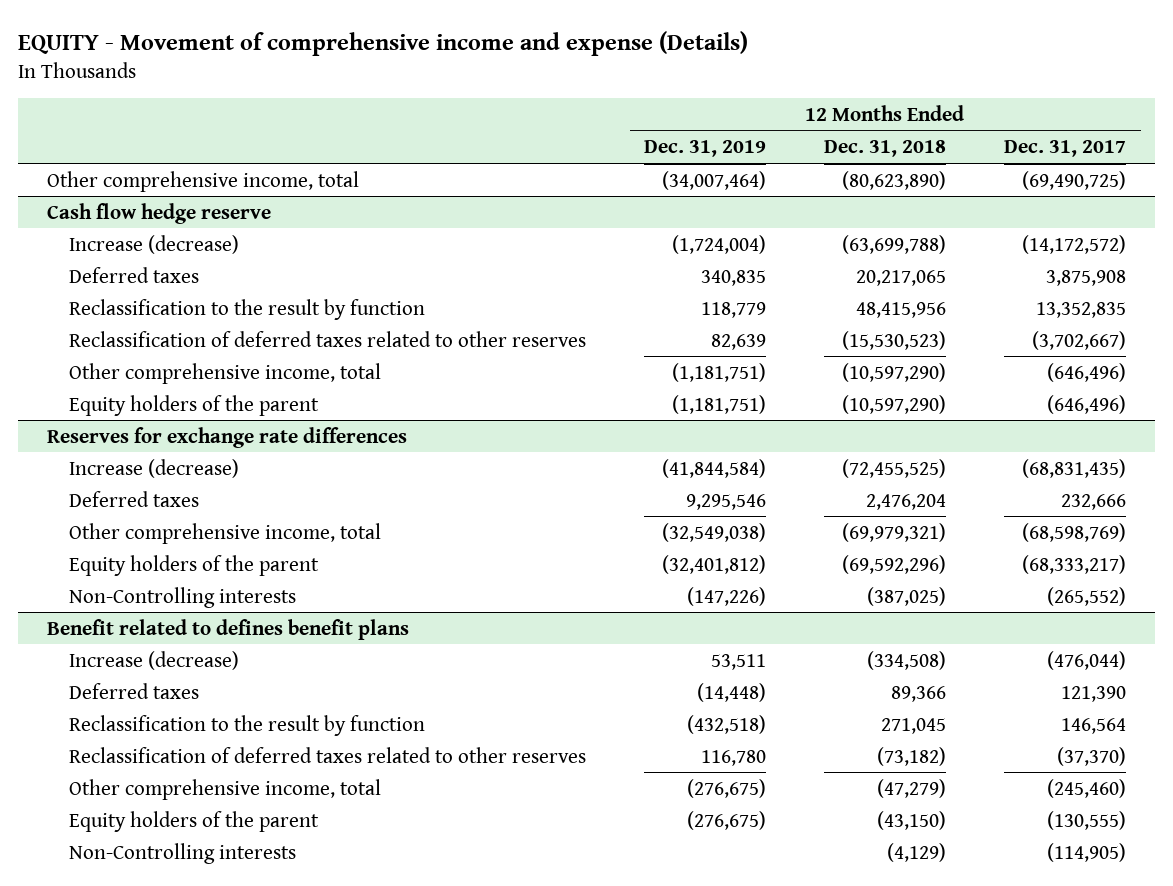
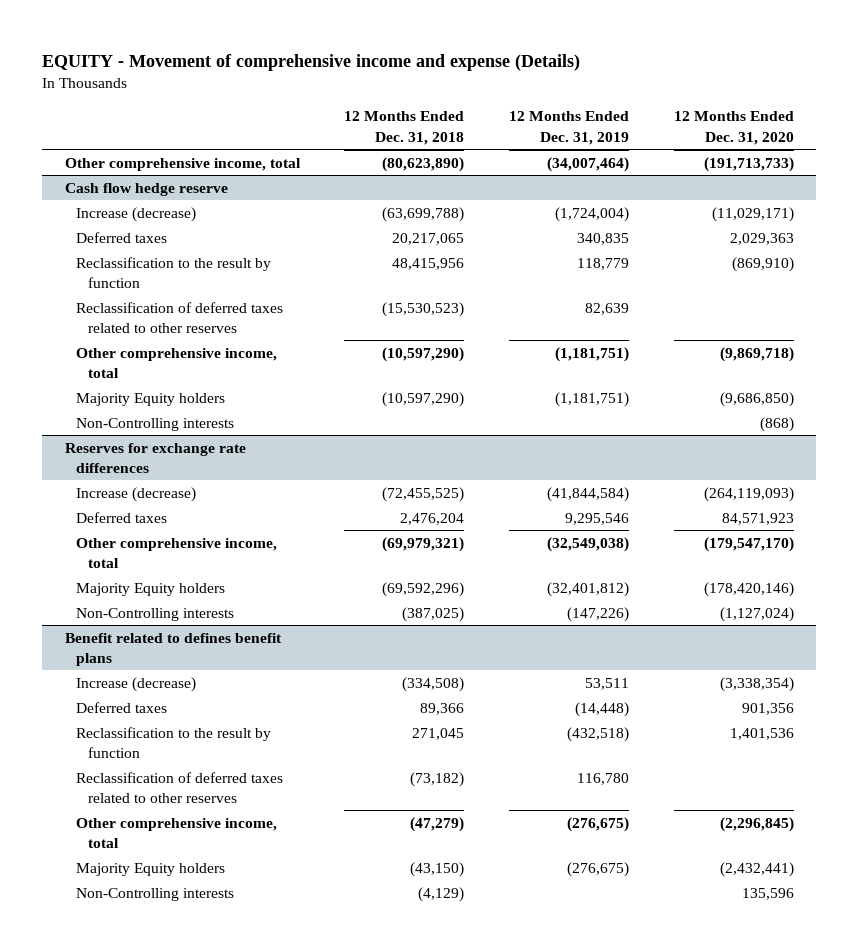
[1004,140,1127,158] Dec. 31, 2017 -> none
none -> [673,111,794,145] 12 Months Ended Dec. 31, 2020
[69,394,320,416] Equity holders of the parent -> [76,392,226,406] Majority Equity holders
none -> [76,417,235,431] Non-Controlling interests
[69,554,320,576] Equity holders of the parent -> [76,582,226,596] Majority Equity holders
[69,810,320,832] Equity holders of the parent -> [76,862,226,876] Majority Equity holders

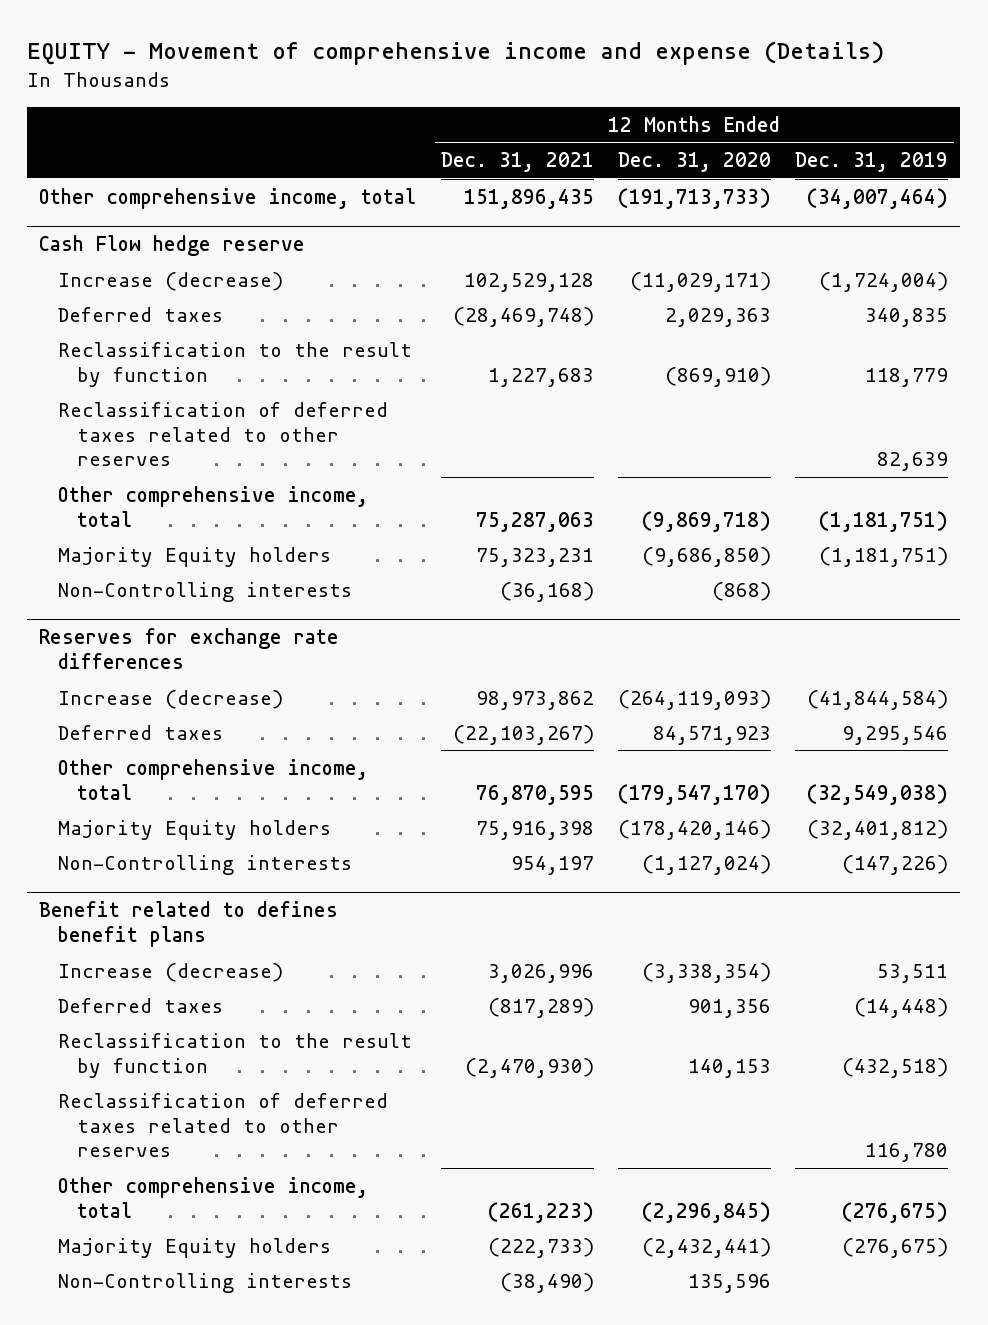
[344,111,465,145] 12 Months Ended Dec. 31, 2018 -> none
none -> [440,152,594,173] Dec. 31, 2021
[64,182,228,196] Cash flow hedge reserve -> [39,235,306,257] Cash Flow hedge reserve
[729,727,794,740] 1,401,536 -> [687,1058,771,1078] 140,153

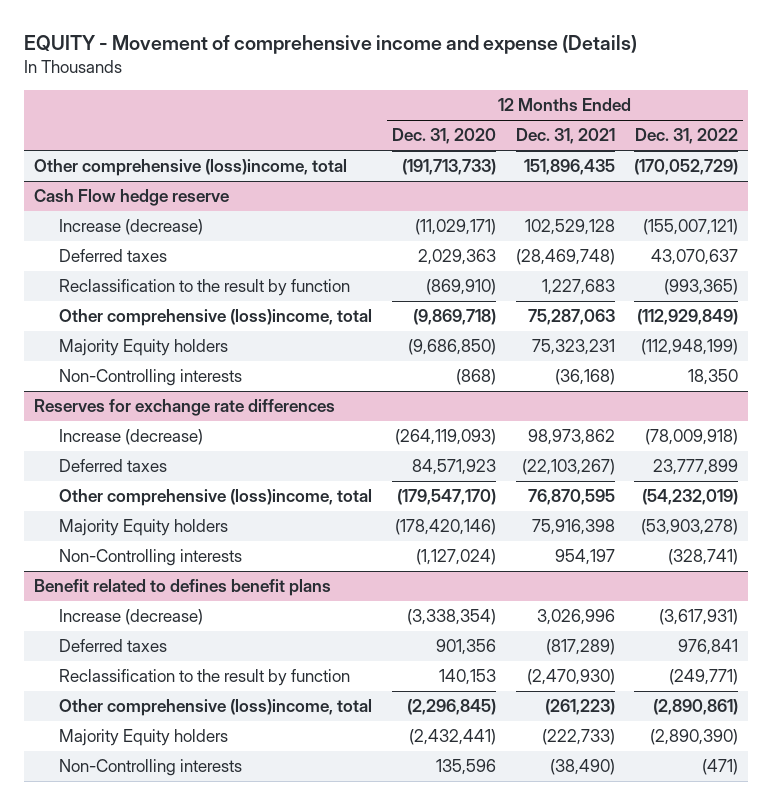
[795,152,949,173] Dec. 31, 2019 -> none
none -> [635,128,739,145] Dec. 31, 2022
[39,187,417,209] Other comprehensive income, total -> [33,159,347,177] Other comprehensive (loss)income, total
[58,401,389,467] Reclassification of deferred taxes related to other reserves -> none
[58,485,369,527] Other comprehensive income, total -> [59,309,373,327] Other comprehensive (loss)income, total
[58,758,369,800] Other comprehensive income, total -> [59,489,373,507] Other comprehensive (loss)income, total
[58,1092,389,1158] Reclassification of deferred taxes related to other reserves -> none
[58,1176,369,1218] Other comprehensive income, total -> [59,699,373,717] Other comprehensive (loss)income, total

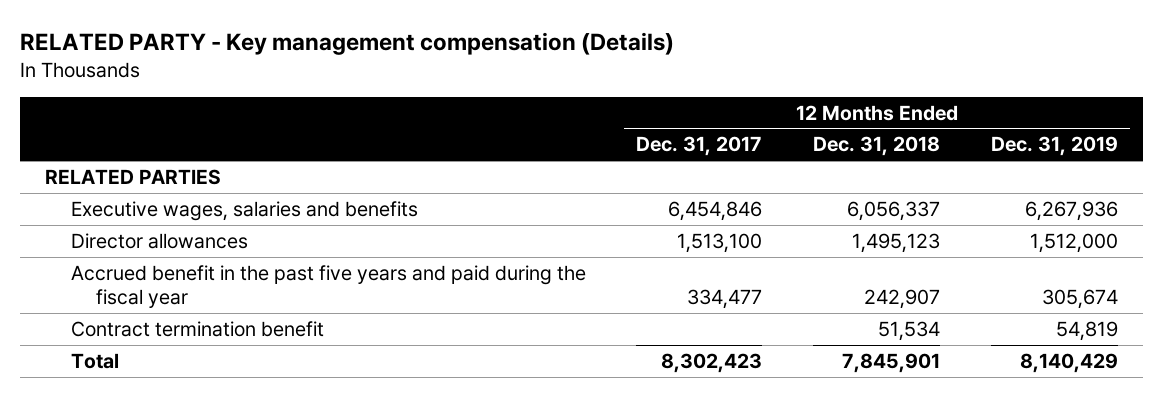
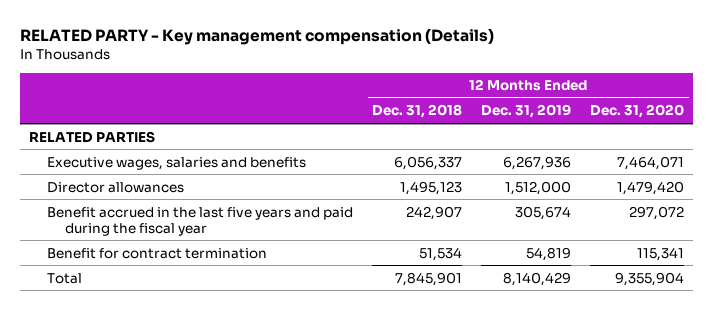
[636,136,763,157] Dec. 31, 2017 -> none
none -> [590,104,685,119] Dec. 31, 2020
[70,264,586,308] Accrued benefit in the past five years and paid during the fiscal year -> [47,206,354,236] Benefit accrued in the last five years and paid during the fiscal year
[70,320,324,337] Contract termination benefit -> [47,247,268,259] Benefit for contract termination

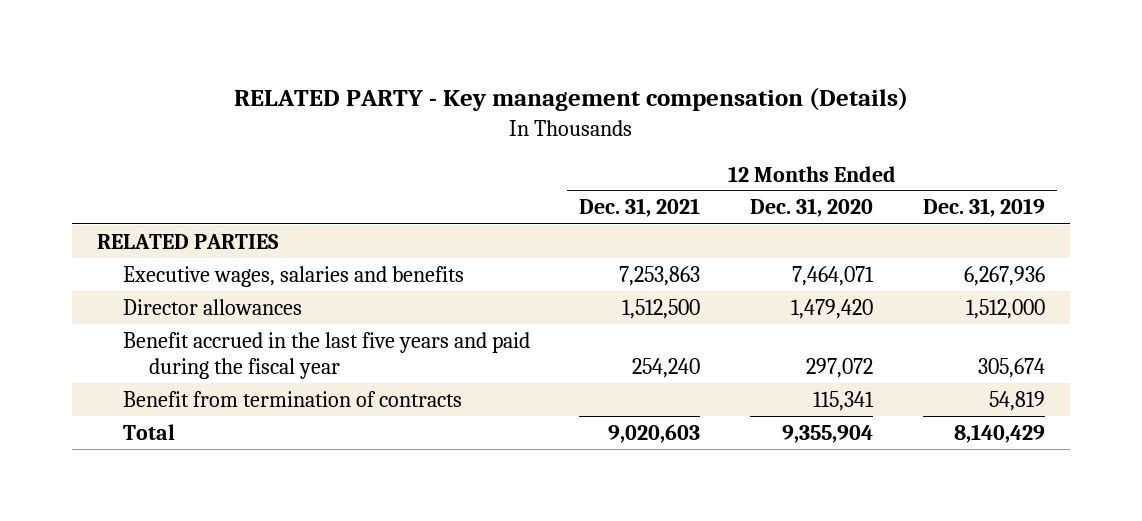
[372,104,463,119] Dec. 31, 2018 -> none
none -> [579,198,701,218] Dec. 31, 2021
[47,247,268,259] Benefit for contract termination -> [122,390,462,407] Benefit from termination of contracts

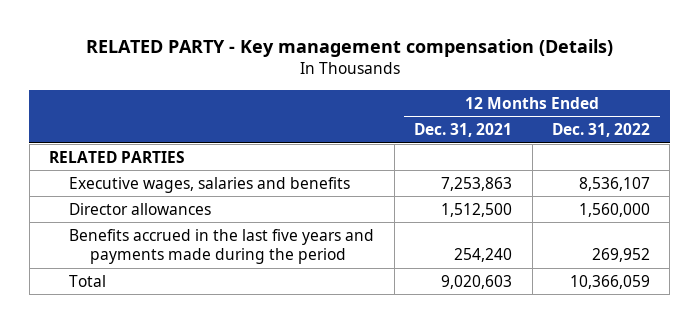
[750,198,874,218] Dec. 31, 2020 -> none
[922,198,1045,218] Dec. 31, 2019 -> none
none -> [552,123,651,138] Dec. 31, 2022
[122,390,462,407] Benefit from termination of contracts -> none
[122,331,530,380] Benefit accrued in the last five years and paid during the fiscal year -> [69,228,375,264] Benefits accrued in the last five years and payments made during the period

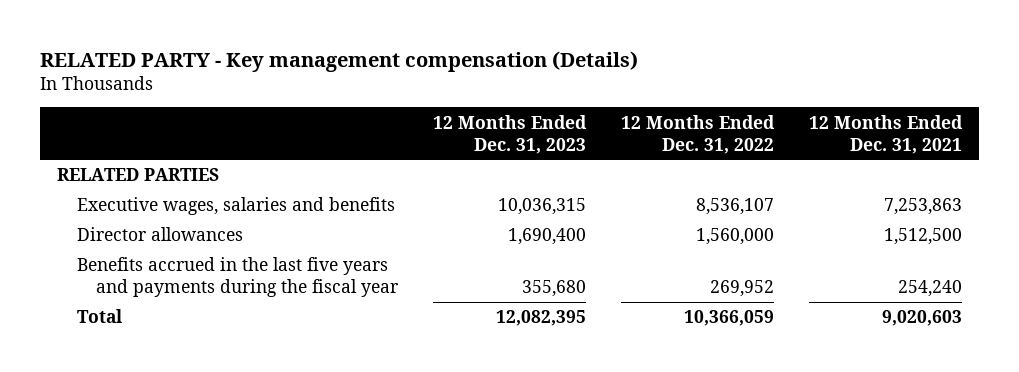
none -> [433,114,588,154] 12 Months Ended Dec. 31, 2023
[69,228,375,264] Benefits accrued in the last five years and payments made during the period -> [76,257,399,298] Benefits accrued in the last five years and payments during the fiscal year

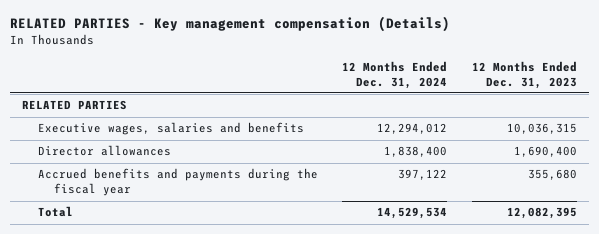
[39,50,638,72] RELATED PARTY - Key management compensation (Details) -> [9,15,450,32] RELATED PARTIES - Key management compensation (Details)
[620,114,775,154] 12 Months Ended Dec. 31, 2022 -> none
[808,114,963,154] 12 Months Ended Dec. 31, 2021 -> none
none -> [342,60,448,89] 12 Months Ended Dec. 31, 2024
[76,257,399,298] Benefits accrued in the last five years and payments during the fiscal year -> [37,168,318,197] Accrued benefits and payments during the fiscal year

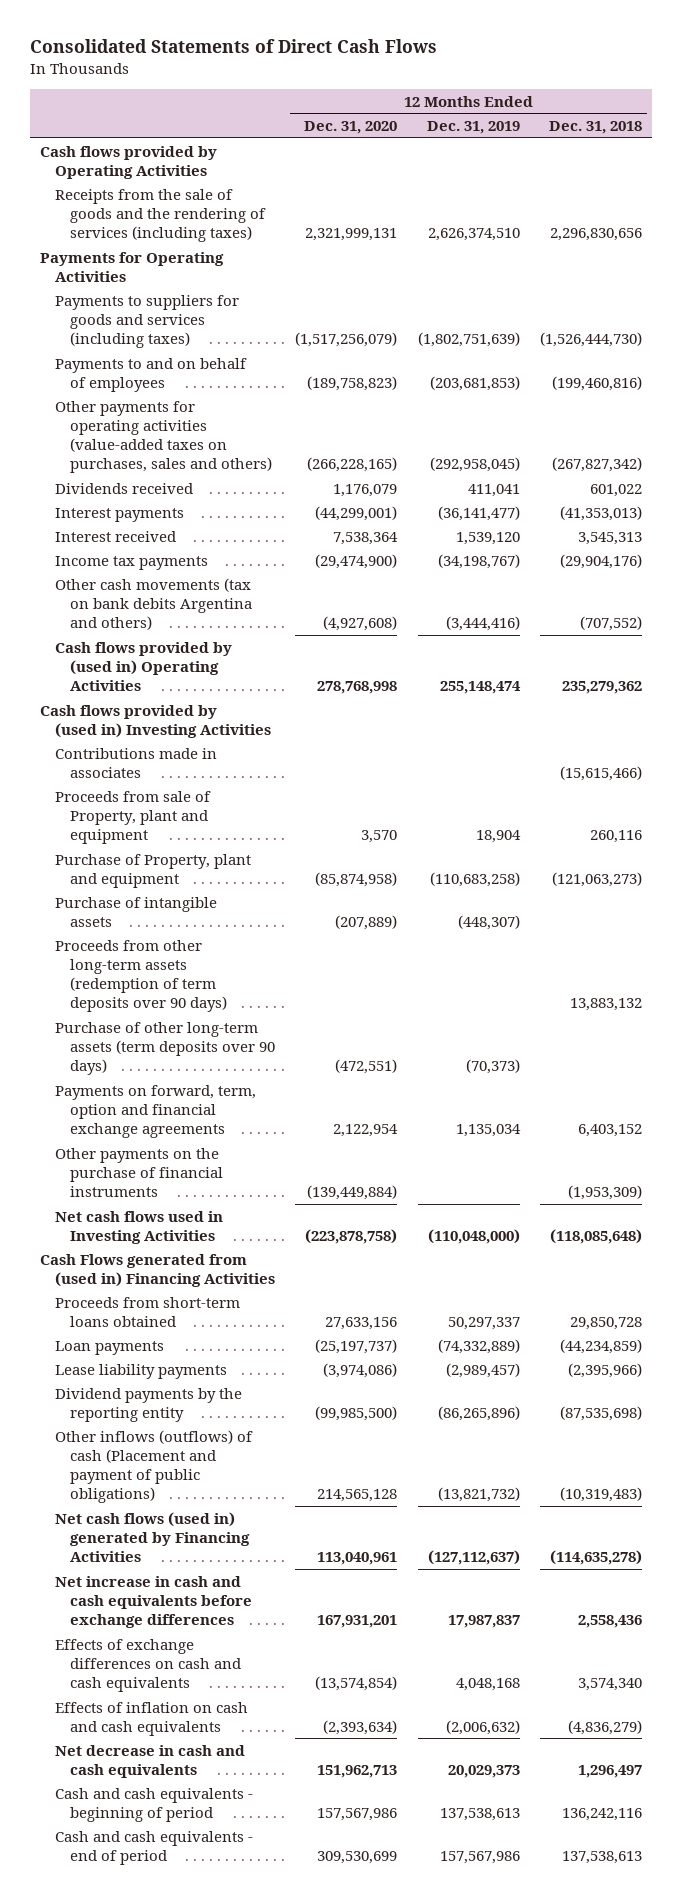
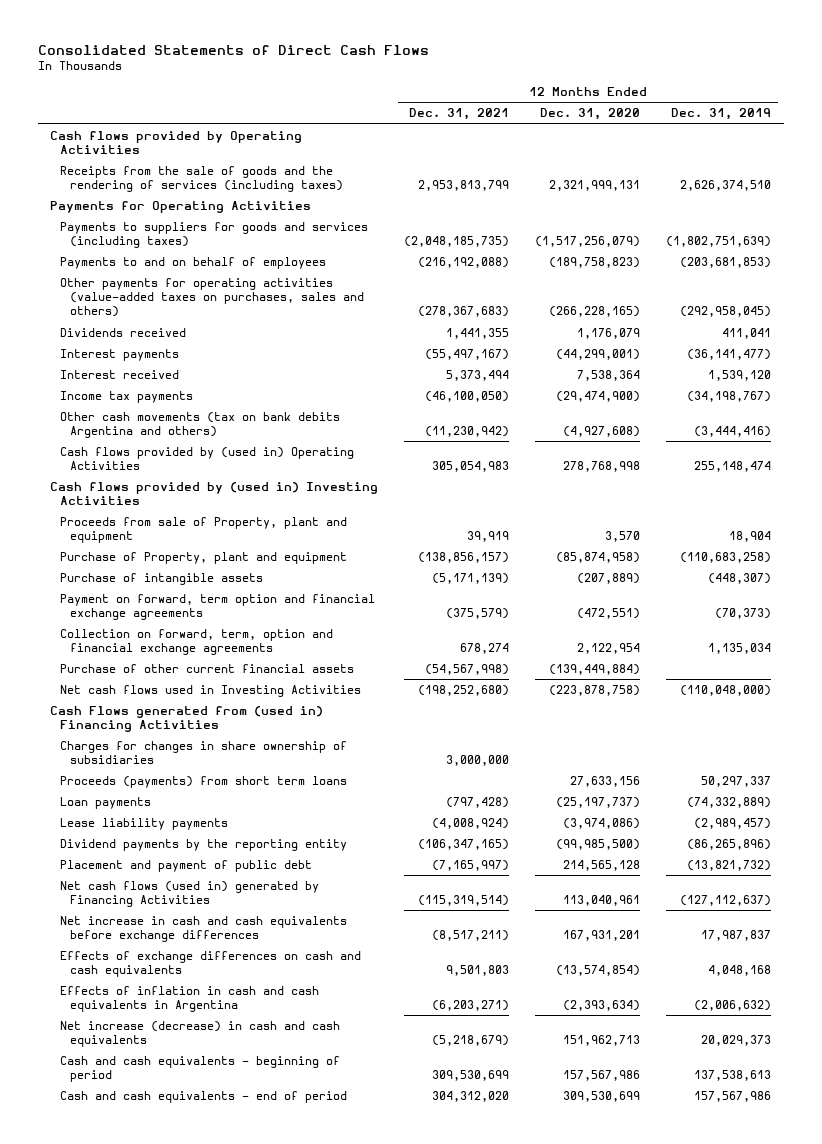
[548,121,642,135] Dec. 31, 2018 -> none
none -> [409,108,510,121] Dec. 31, 2021
[54,747,217,778] Contributions made in associates -> none
[54,939,227,1013] Proceeds from other long-term assets (redemption of term deposits over 90 days) -> none
[54,1021,275,1075] Purchase of other long-term assets (term deposits over 90 days) -> [60,593,376,621] Payment on forward, term option and financial exchange agreements
[54,1084,256,1138] Payments on forward, term, option and financial exchange agreements -> [60,628,334,656] Collection on forward, term, option and financial exchange agreements
[54,1147,223,1197] Other payments on the purchase of financial instruments -> [60,663,355,673] Purchase of other current financial assets
none -> [60,740,348,765] Charges for changes in share ownership of subsidiaries
[54,1296,240,1327] Proceeds from short-term loans obtained -> [60,775,348,788] Proceeds (payments) from short term loans
[54,1429,253,1504] Other inflows (outflows) of cash (Placement and payment of public obligations) -> [60,859,313,872] Placement and payment of public debt
[54,1701,248,1736] Effects of inflation on cash and cash equivalents -> [60,985,320,1013] Effects of inflation in cash and cash equivalents in Argentina
[54,1744,245,1778] Net decrease in cash and cash equivalents -> [60,1020,341,1048] Net increase (decrease) in cash and cash equivalents

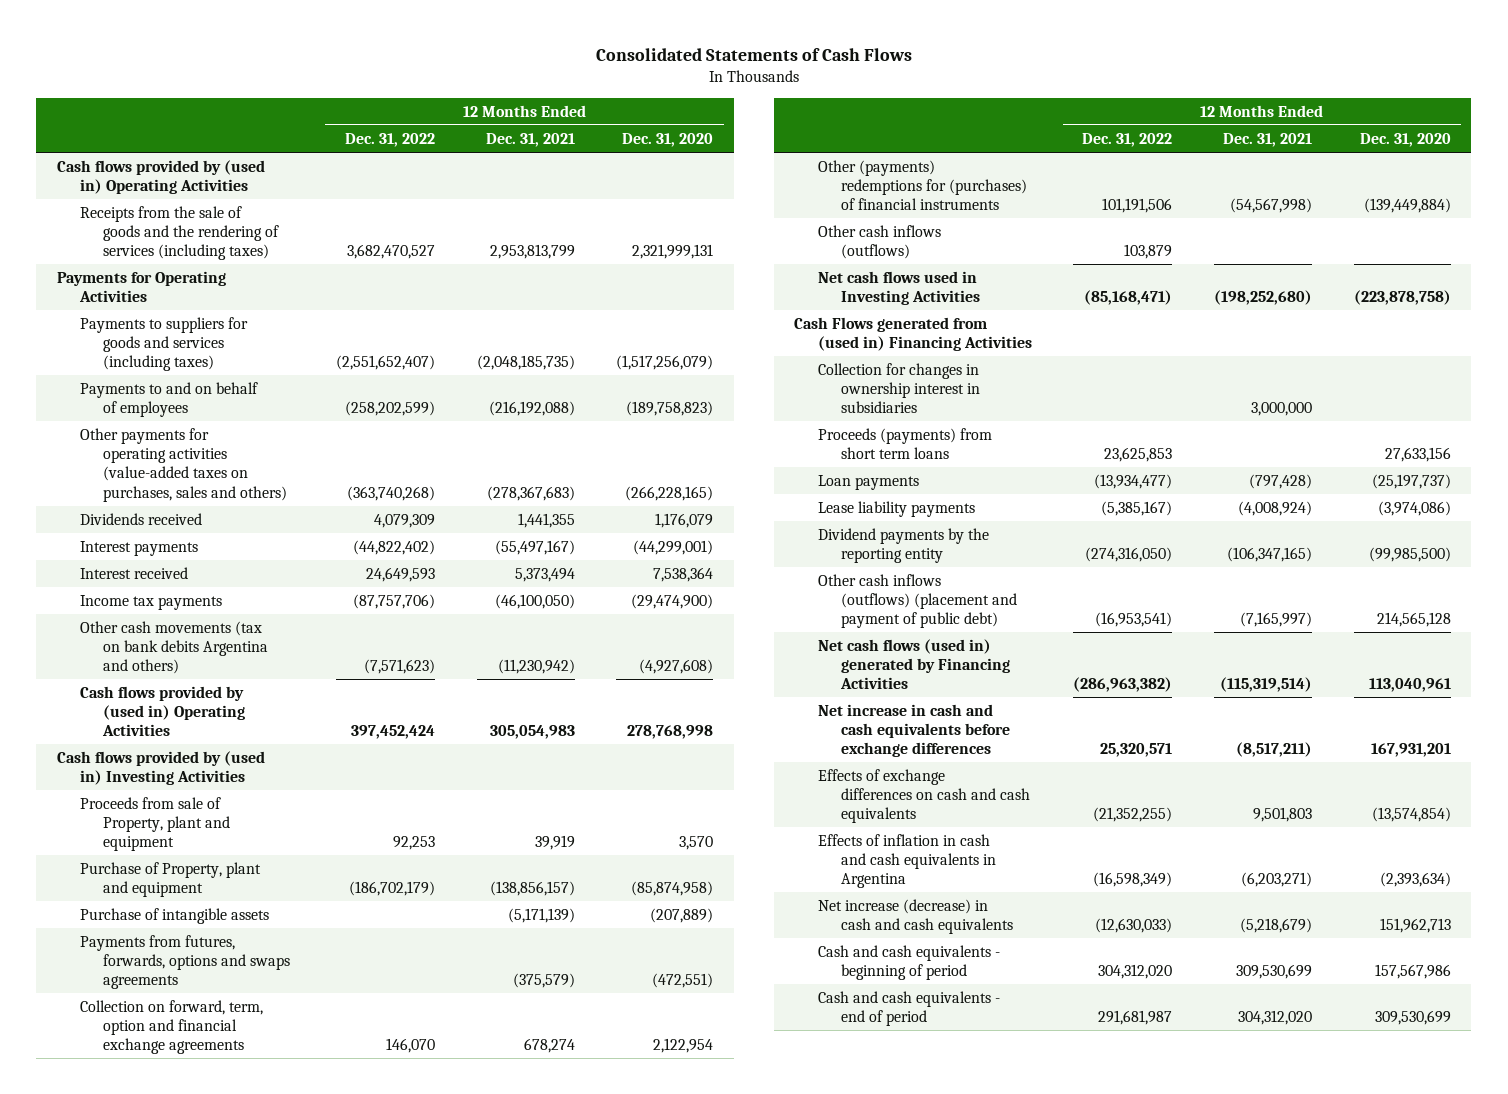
[37,44,429,55] Consolidated Statements of Direct Cash Flows -> [595,47,912,61] Consolidated Statements of Cash Flows
[671,108,772,121] Dec. 31, 2019 -> none
none -> [344,132,435,147] Dec. 31, 2022
[50,130,303,155] Cash flows provided by Operating Activities -> [57,159,266,195] Cash flows provided by (used in) Operating Activities
[60,593,376,621] Payment on forward, term option and financial exchange agreements -> [80,934,291,990] Payments from futures, forwards, options and swaps agreements
[60,663,355,673] Purchase of other current financial assets -> [817,159,1027,211] Other (payments) redemptions for (purchases) of financial instruments
none -> [817,224,941,260] Other cash inflows (outflows)
[60,740,348,765] Charges for changes in share ownership of subsidiaries -> [817,362,980,414] Collection for changes in ownership interest in subsidiaries
[60,859,313,872] Placement and payment of public debt -> [817,573,1017,629] Other cash inflows (outflows) (placement and payment of public debt)

